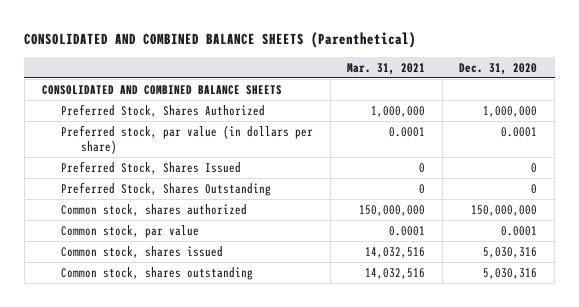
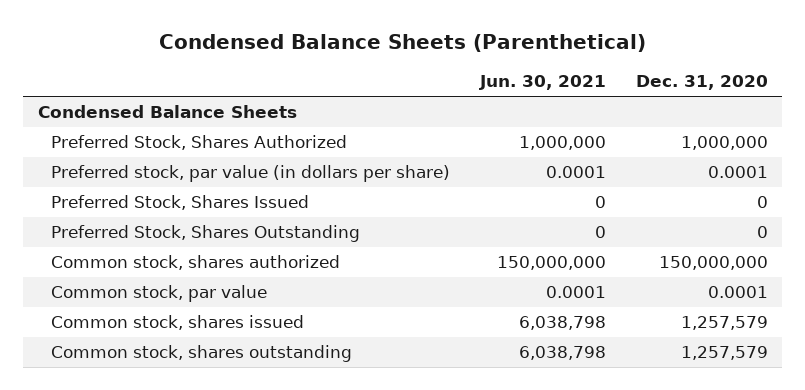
[24,32,417,49] CONSOLIDATED AND COMBINED BALANCE SHEETS (Parenthetical) -> [158,34,646,53] Condensed Balance Sheets (Parenthetical)
[347,62,426,75] Mar. 31, 2021 -> none
none -> [479,75,607,91] Jun. 30, 2021
[41,84,282,95] CONSOLIDATED AND COMBINED BALANCE SHEETS -> [37,105,297,119] Condensed Balance Sheets
[483,246,538,258] 5,030,316 -> [680,316,768,331] 1,257,579
[483,267,538,279] 5,030,316 -> [680,346,768,361] 1,257,579

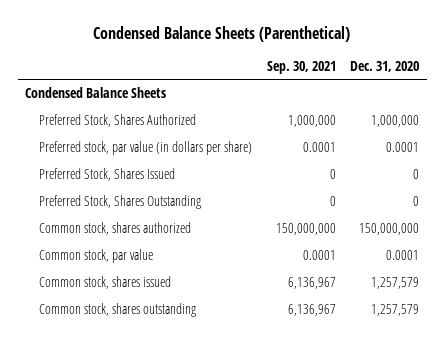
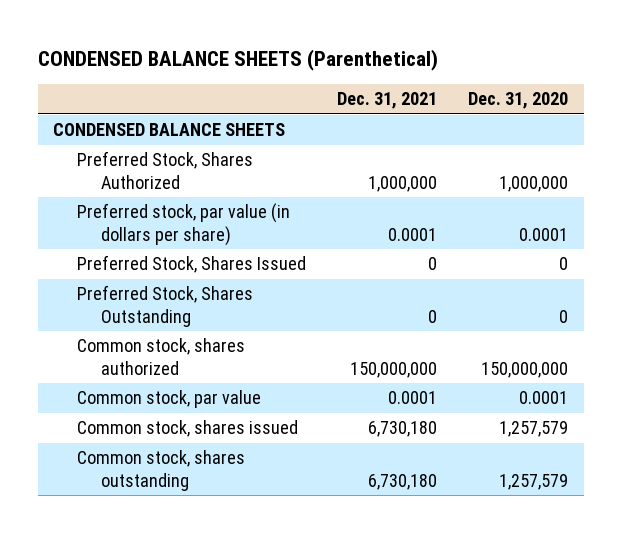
[93,25,351,42] Condensed Balance Sheets (Parenthetical) -> [37,48,438,71] CONDENSED BALANCE SHEETS (Parenthetical)
[266,60,336,74] Sep. 30, 2021 -> none
none -> [337,92,438,110] Dec. 31, 2021
[24,87,166,99] Condensed Balance Sheets -> [53,123,286,137] CONDENSED BALANCE SHEETS

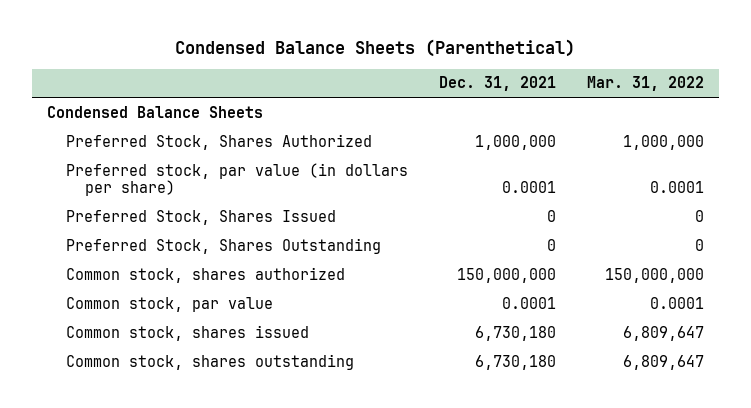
[37,48,438,71] CONDENSED BALANCE SHEETS (Parenthetical) -> [175,39,576,58] Condensed Balance Sheets (Parenthetical)
[468,92,569,110] Dec. 31, 2020 -> none
none -> [586,76,704,92] Mar. 31, 2022
[53,123,286,137] CONDENSED BALANCE SHEETS -> [47,105,264,118] Condensed Balance Sheets

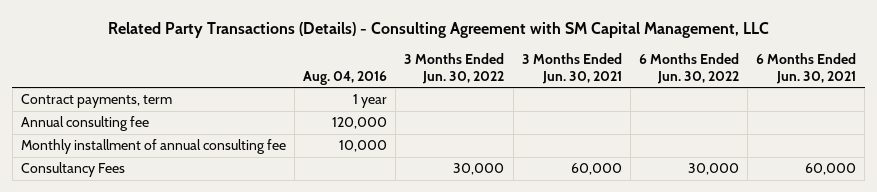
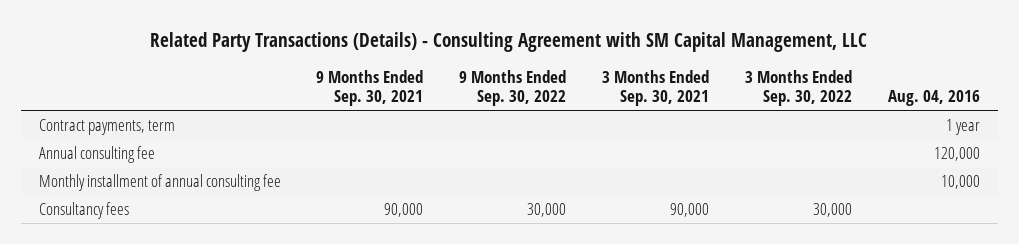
[404,53,505,84] 3 Months Ended Jun. 30, 2022 -> none
[521,53,622,84] 3 Months Ended Jun. 30, 2021 -> none
[638,53,739,84] 6 Months Ended Jun. 30, 2022 -> none
[756,53,857,84] 6 Months Ended Jun. 30, 2021 -> none
none -> [316,70,424,107] 9 Months Ended Sep. 30, 2021
none -> [459,70,567,107] 9 Months Ended Sep. 30, 2022
none -> [602,70,710,107] 3 Months Ended Sep. 30, 2021
none -> [745,70,853,107] 3 Months Ended Sep. 30, 2022
[20,162,125,178] Consultancy Fees -> [38,201,129,219] Consultancy fees

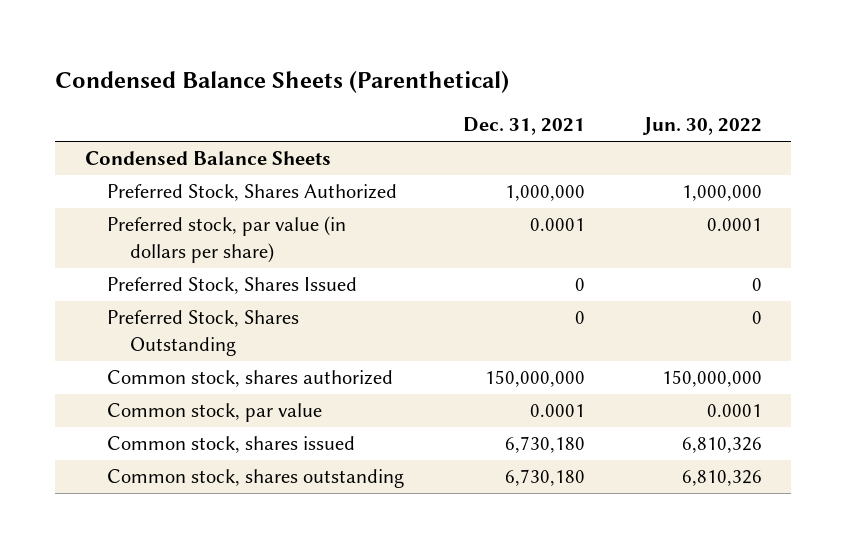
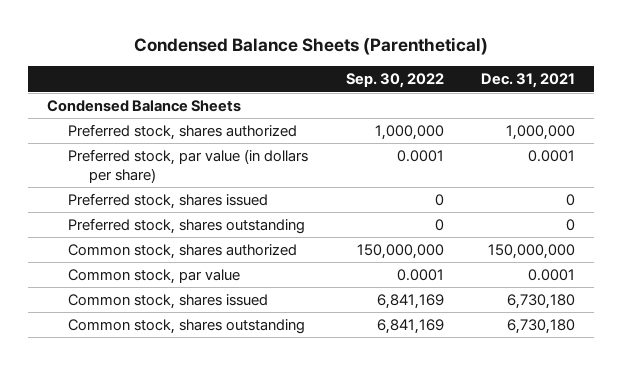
[641,117,762,136] Jun. 30, 2022 -> none
none -> [345,73,444,89] Sep. 30, 2022
[107,184,398,202] Preferred Stock, Shares Authorized -> [67,123,297,140] Preferred stock, shares authorized
[107,277,358,295] Preferred Stock, Shares Issued -> [67,192,268,209] Preferred stock, shares issued
[107,310,300,356] Preferred Stock, Shares Outstanding -> [67,217,305,234] Preferred stock, shares outstanding

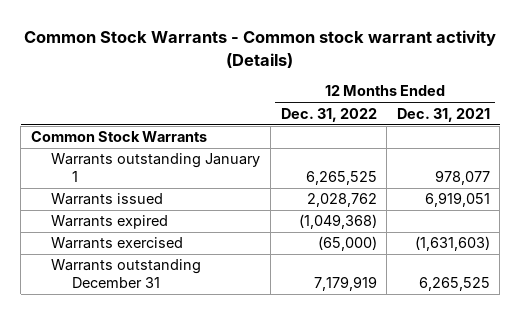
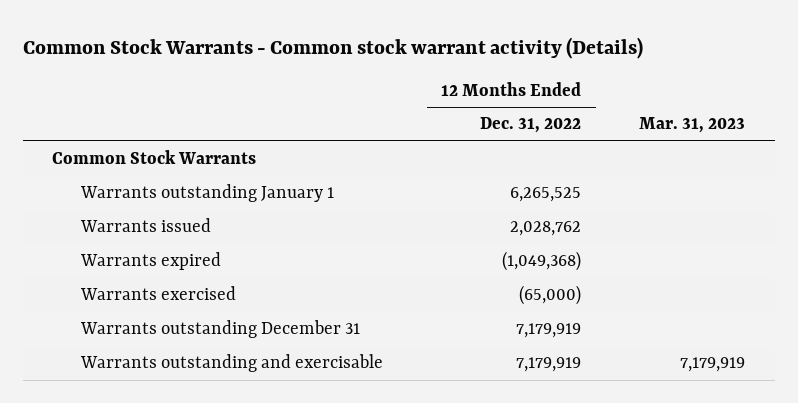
[396,107,490,122] Dec. 31, 2021 -> none
none -> [639,117,746,134] Mar. 31, 2023
none -> [80,354,384,373] Warrants outstanding and exercisable

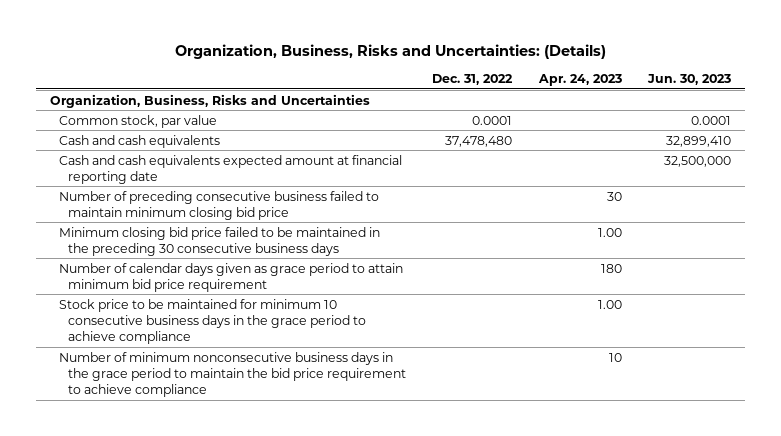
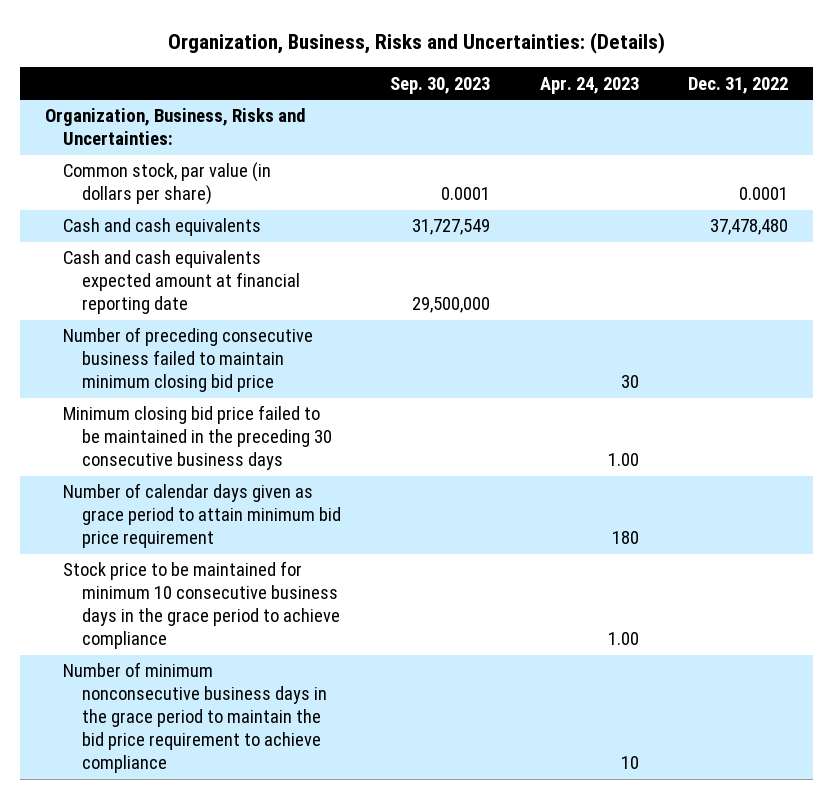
[647,73,732,85] Jun. 30, 2023 -> none
none -> [390,76,491,94] Sep. 30, 2023
[49,93,370,108] Organization, Business, Risks and Uncertainties -> [44,108,306,146] Organization, Business, Risks and Uncertainties:
[58,114,217,128] Common stock, par value -> [63,162,272,206] Common stock, par value (in dollars per share)

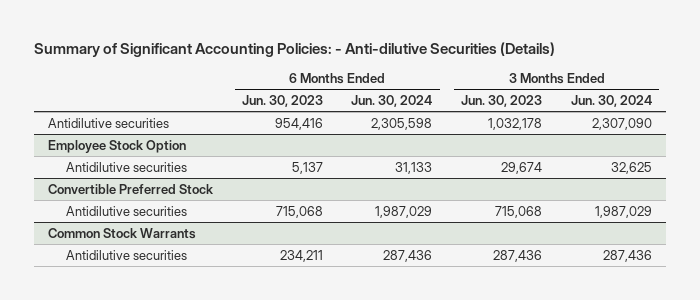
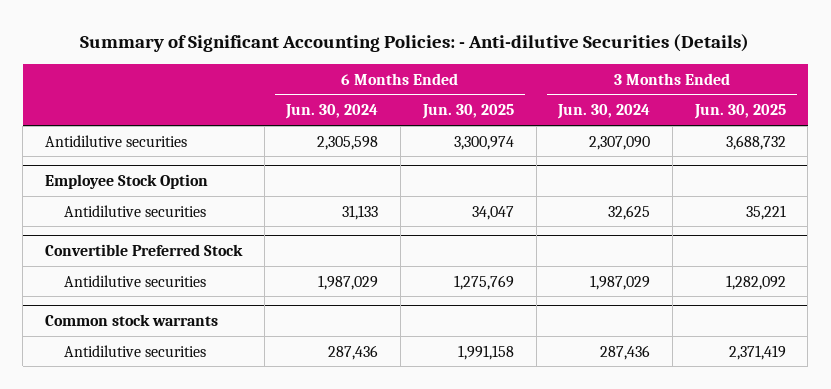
[241,95,323,108] Jun. 30, 2023 -> none
[461,95,543,108] Jun. 30, 2023 -> none
none -> [421,104,514,120] Jun. 30, 2025
none -> [693,104,786,120] Jun. 30, 2025
[48,227,197,239] Common Stock Warrants -> [45,314,219,327] Common stock warrants

